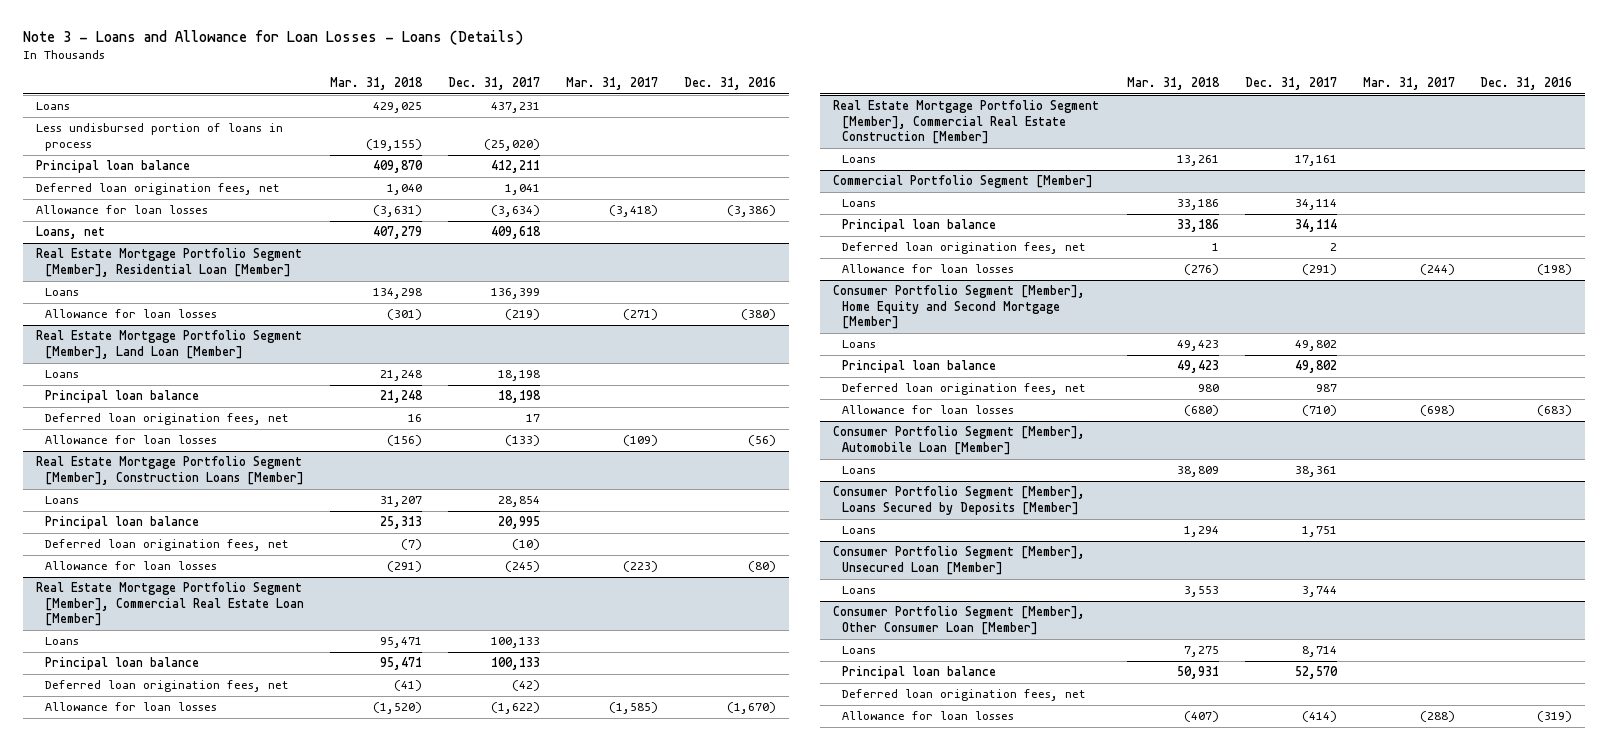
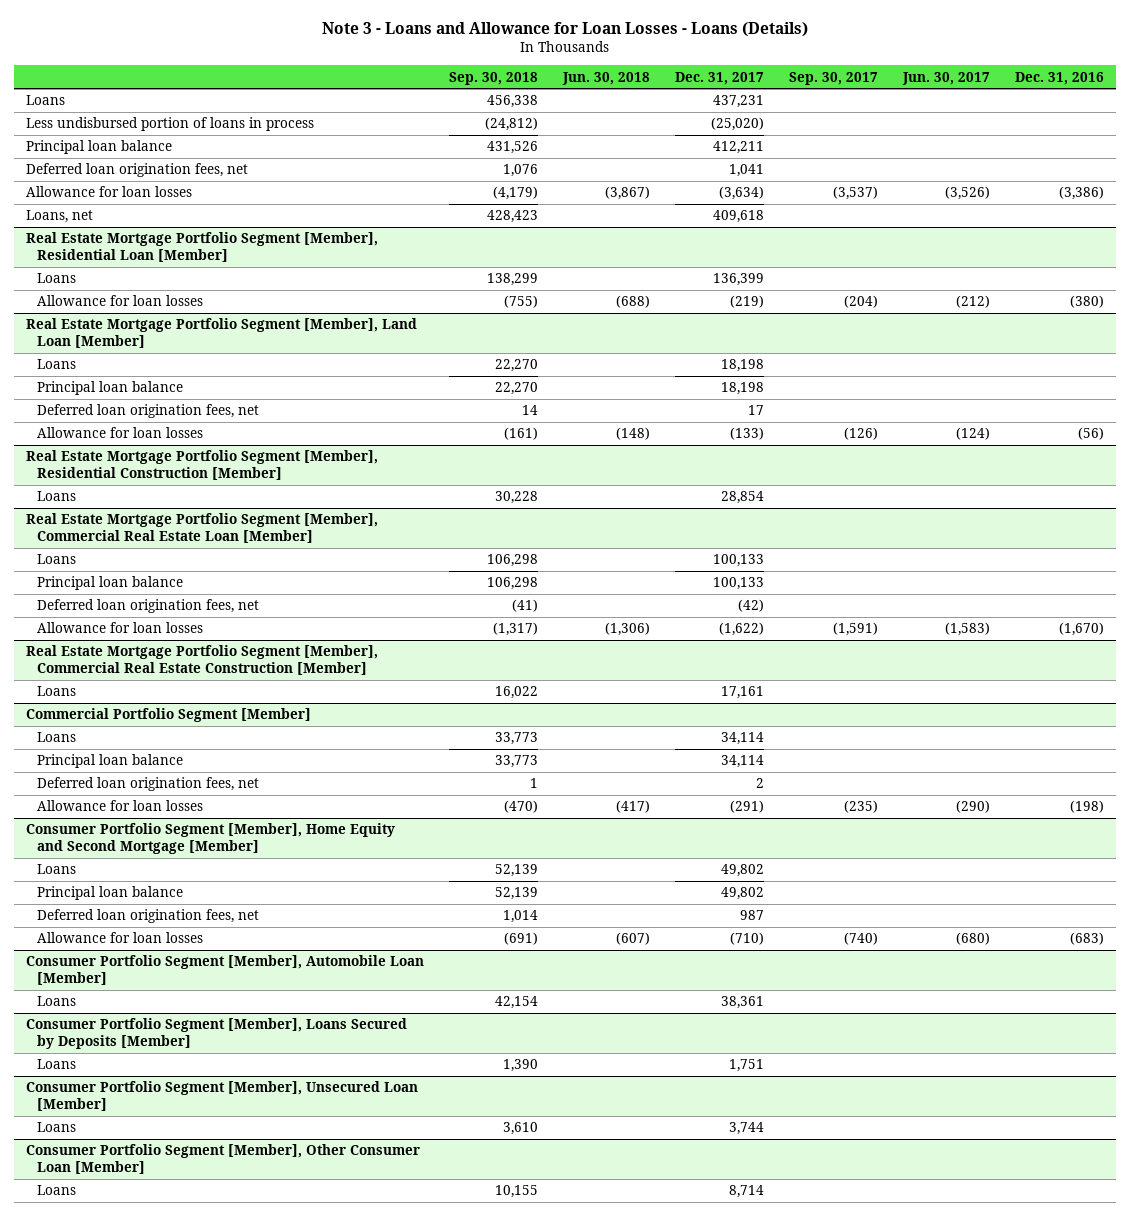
[329,77,423,91] Mar. 31, 2018 -> none
[565,77,658,91] Mar. 31, 2017 -> none
none -> [449,71,539,85] Sep. 30, 2018
none -> [562,71,651,85] Jun. 30, 2018
none -> [788,71,878,85] Sep. 30, 2017
none -> [901,71,990,85] Jun. 30, 2017
[35,456,304,485] Real Estate Mortgage Portfolio Segment [Member], Construction Loans [Member] -> [26,450,379,480] Real Estate Mortgage Portfolio Segment [Member], Residential Construction [Member]
[44,516,199,530] Principal loan balance -> none
[44,539,289,552] Deferred loan origination fees, net -> none
[44,561,217,571] Allowance for loan losses -> none
[841,666,996,680] Principal loan balance -> none
[841,689,1086,702] Deferred loan origination fees, net -> none
[841,711,1014,721] Allowance for loan losses -> none

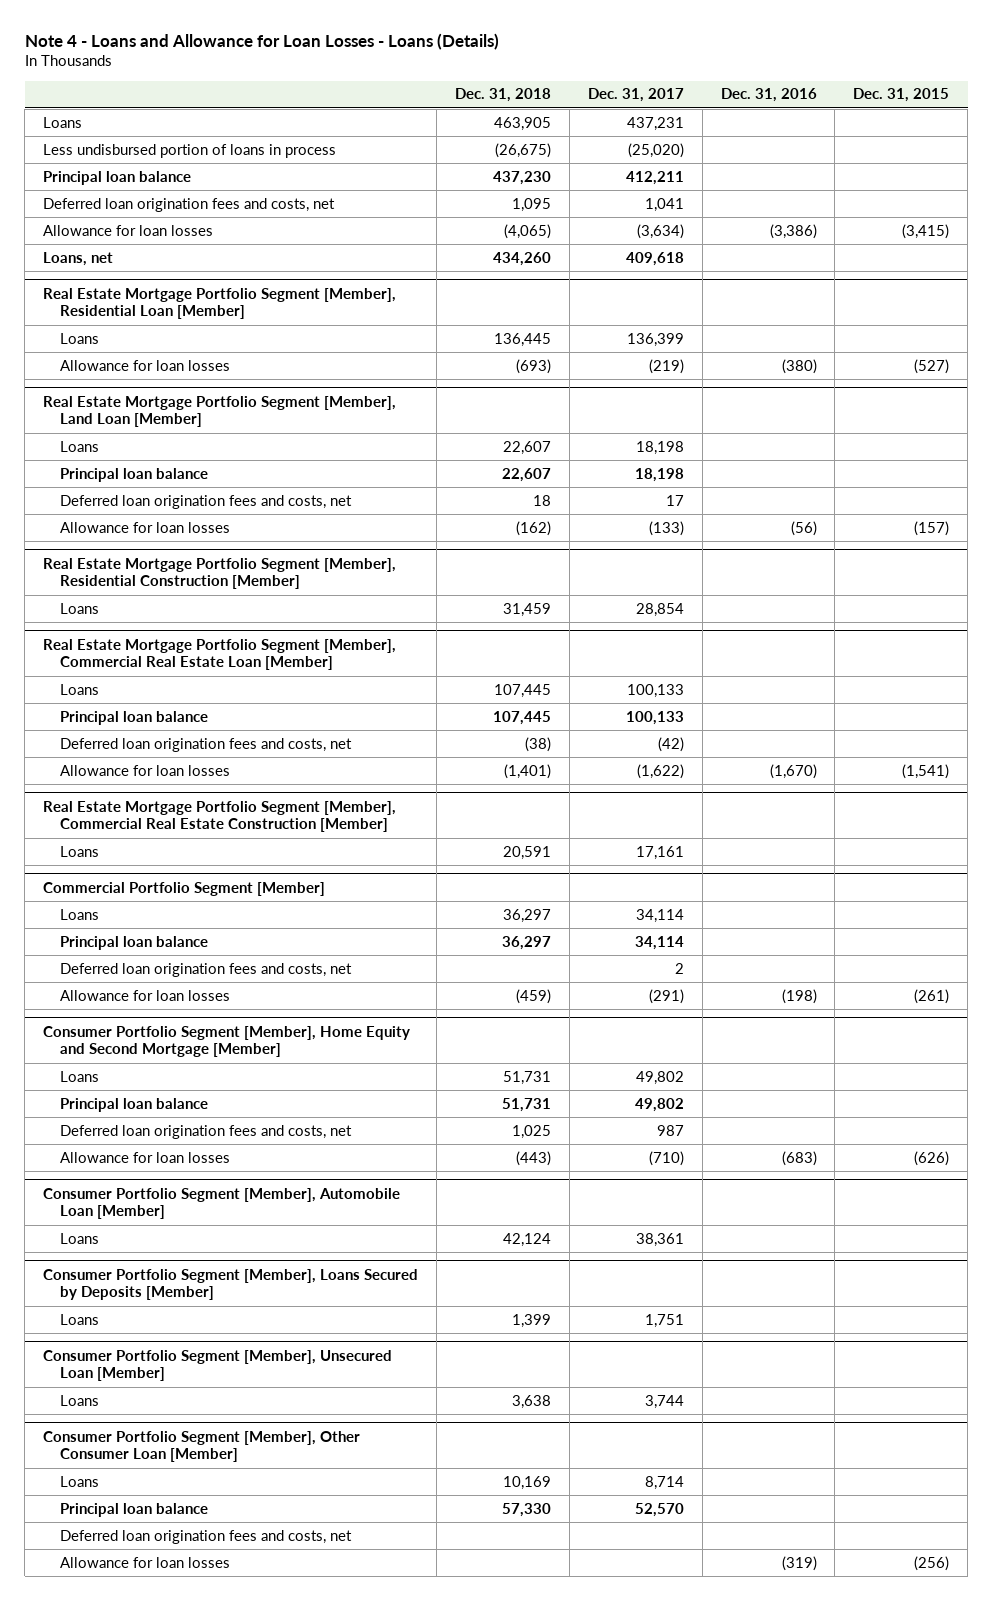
[321,22,808,38] Note 3 - Loans and Allowance for Loan Losses - Loans (Details) -> [24,32,499,50] Note 4 - Loans and Allowance for Loan Losses - Loans (Details)
[449,71,539,85] Sep. 30, 2018 -> none
[562,71,651,85] Jun. 30, 2018 -> none
[788,71,878,85] Sep. 30, 2017 -> none
[901,71,990,85] Jun. 30, 2017 -> none
none -> [454,88,551,103] Dec. 31, 2018
none -> [853,88,950,103] Dec. 31, 2015
[26,163,249,178] Deferred loan origination fees, net -> [43,197,336,212] Deferred loan origination fees and costs, net
[36,404,259,419] Deferred loan origination fees, net -> [59,494,352,509] Deferred loan origination fees and costs, net
[36,599,259,614] Deferred loan origination fees, net -> [59,737,352,752] Deferred loan origination fees and costs, net
[36,777,259,792] Deferred loan origination fees, net -> [59,962,352,977] Deferred loan origination fees and costs, net
[36,909,259,924] Deferred loan origination fees, net -> [59,1124,352,1139] Deferred loan origination fees and costs, net
none -> [59,1502,208,1517] Principal loan balance
none -> [59,1529,352,1544] Deferred loan origination fees and costs, net
none -> [59,1556,230,1568] Allowance for loan losses

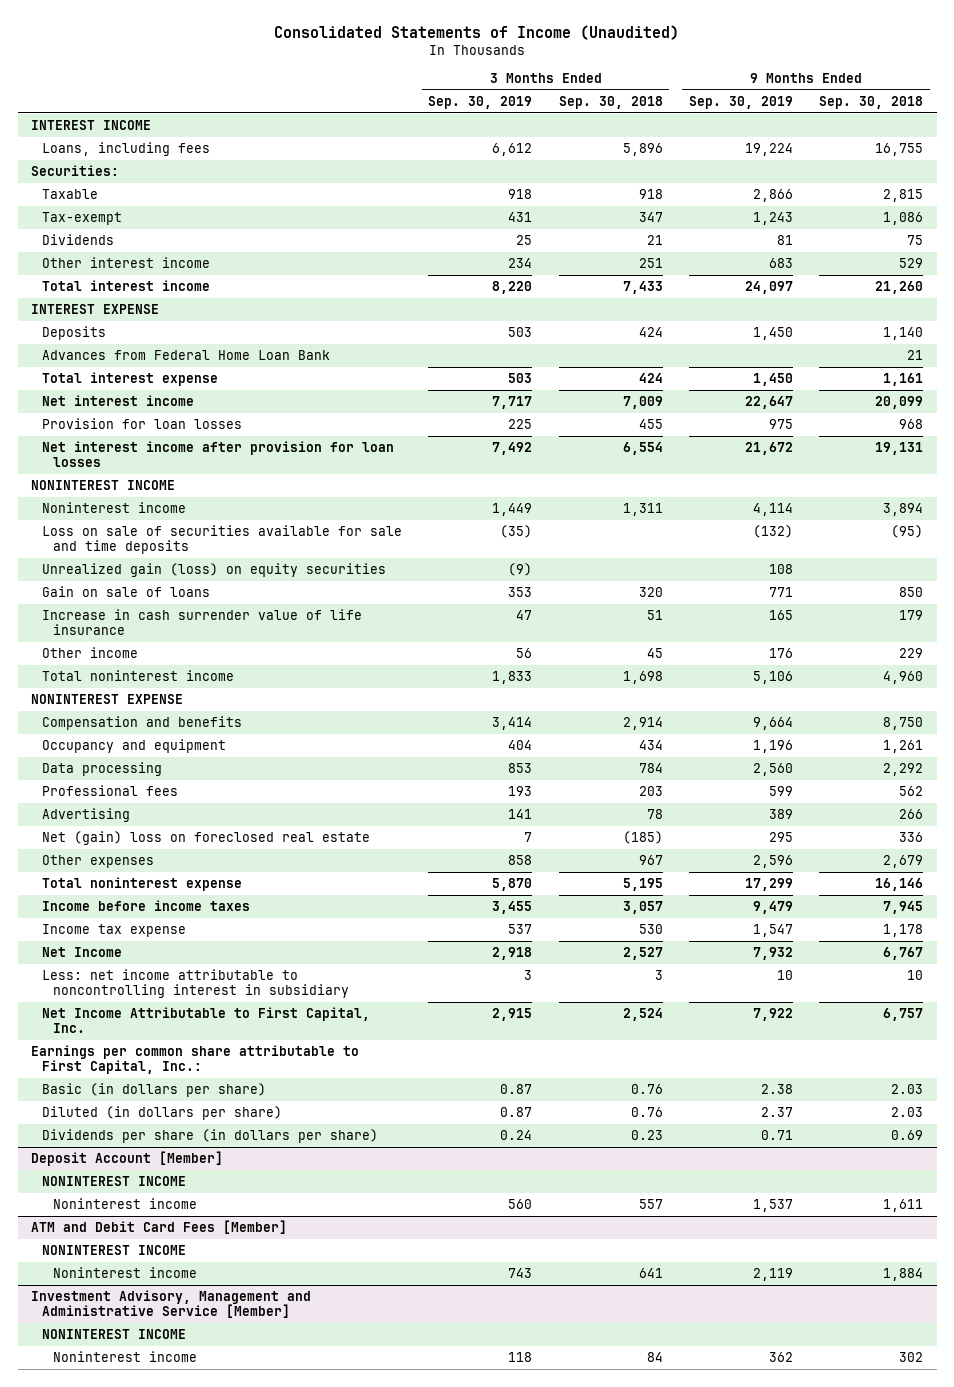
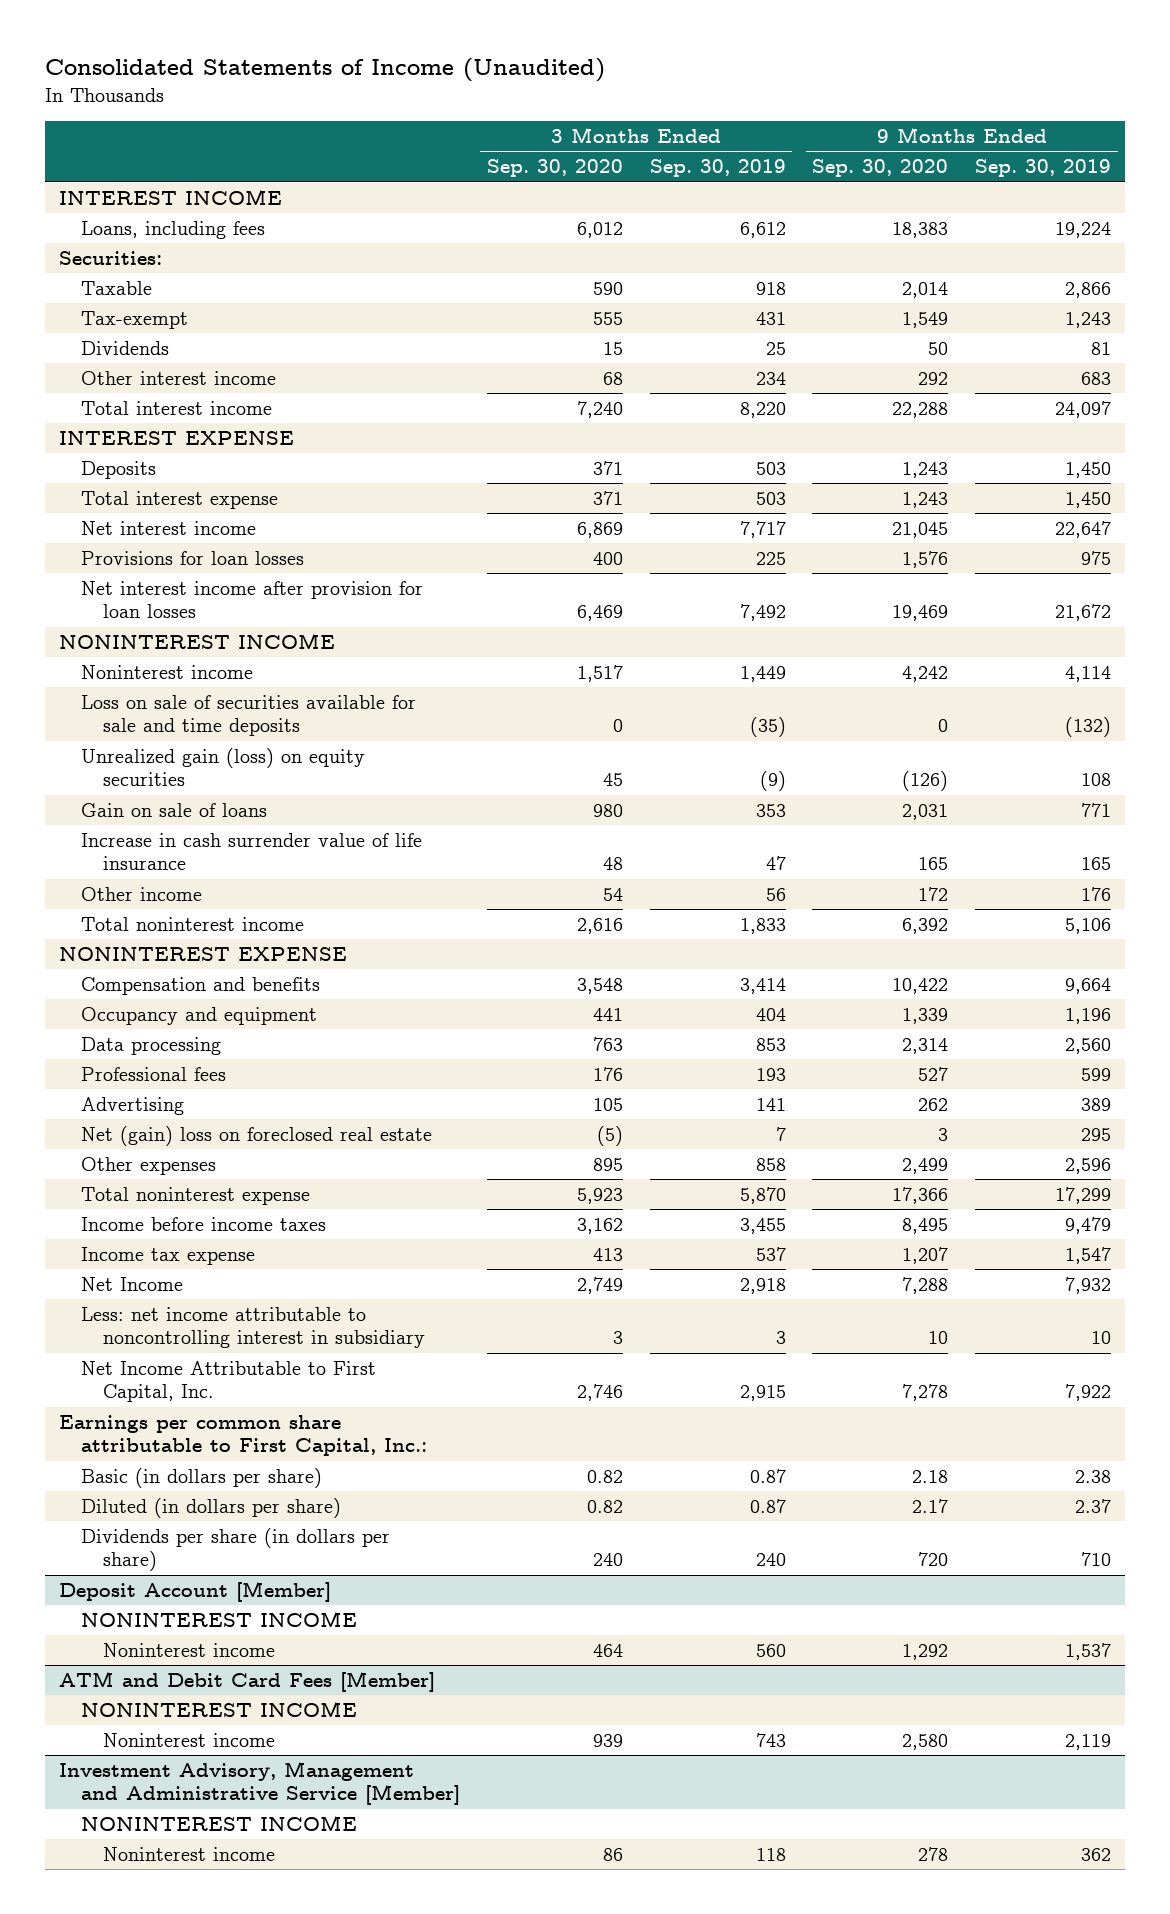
[558,95,663,109] Sep. 30, 2018 -> none
[819,95,924,109] Sep. 30, 2018 -> none
none -> [486,159,623,178] Sep. 30, 2020
none -> [812,159,949,178] Sep. 30, 2020
[42,349,331,360] Advances from Federal Home Loan Bank -> none
[42,417,243,429] Provision for loan losses -> [80,550,304,565] Provisions for loan losses
[500,1129,533,1140] 0.24 -> [755,1552,786,1566] 240
[761,1129,794,1140] 0.71 -> [1081,1551,1112,1566] 710

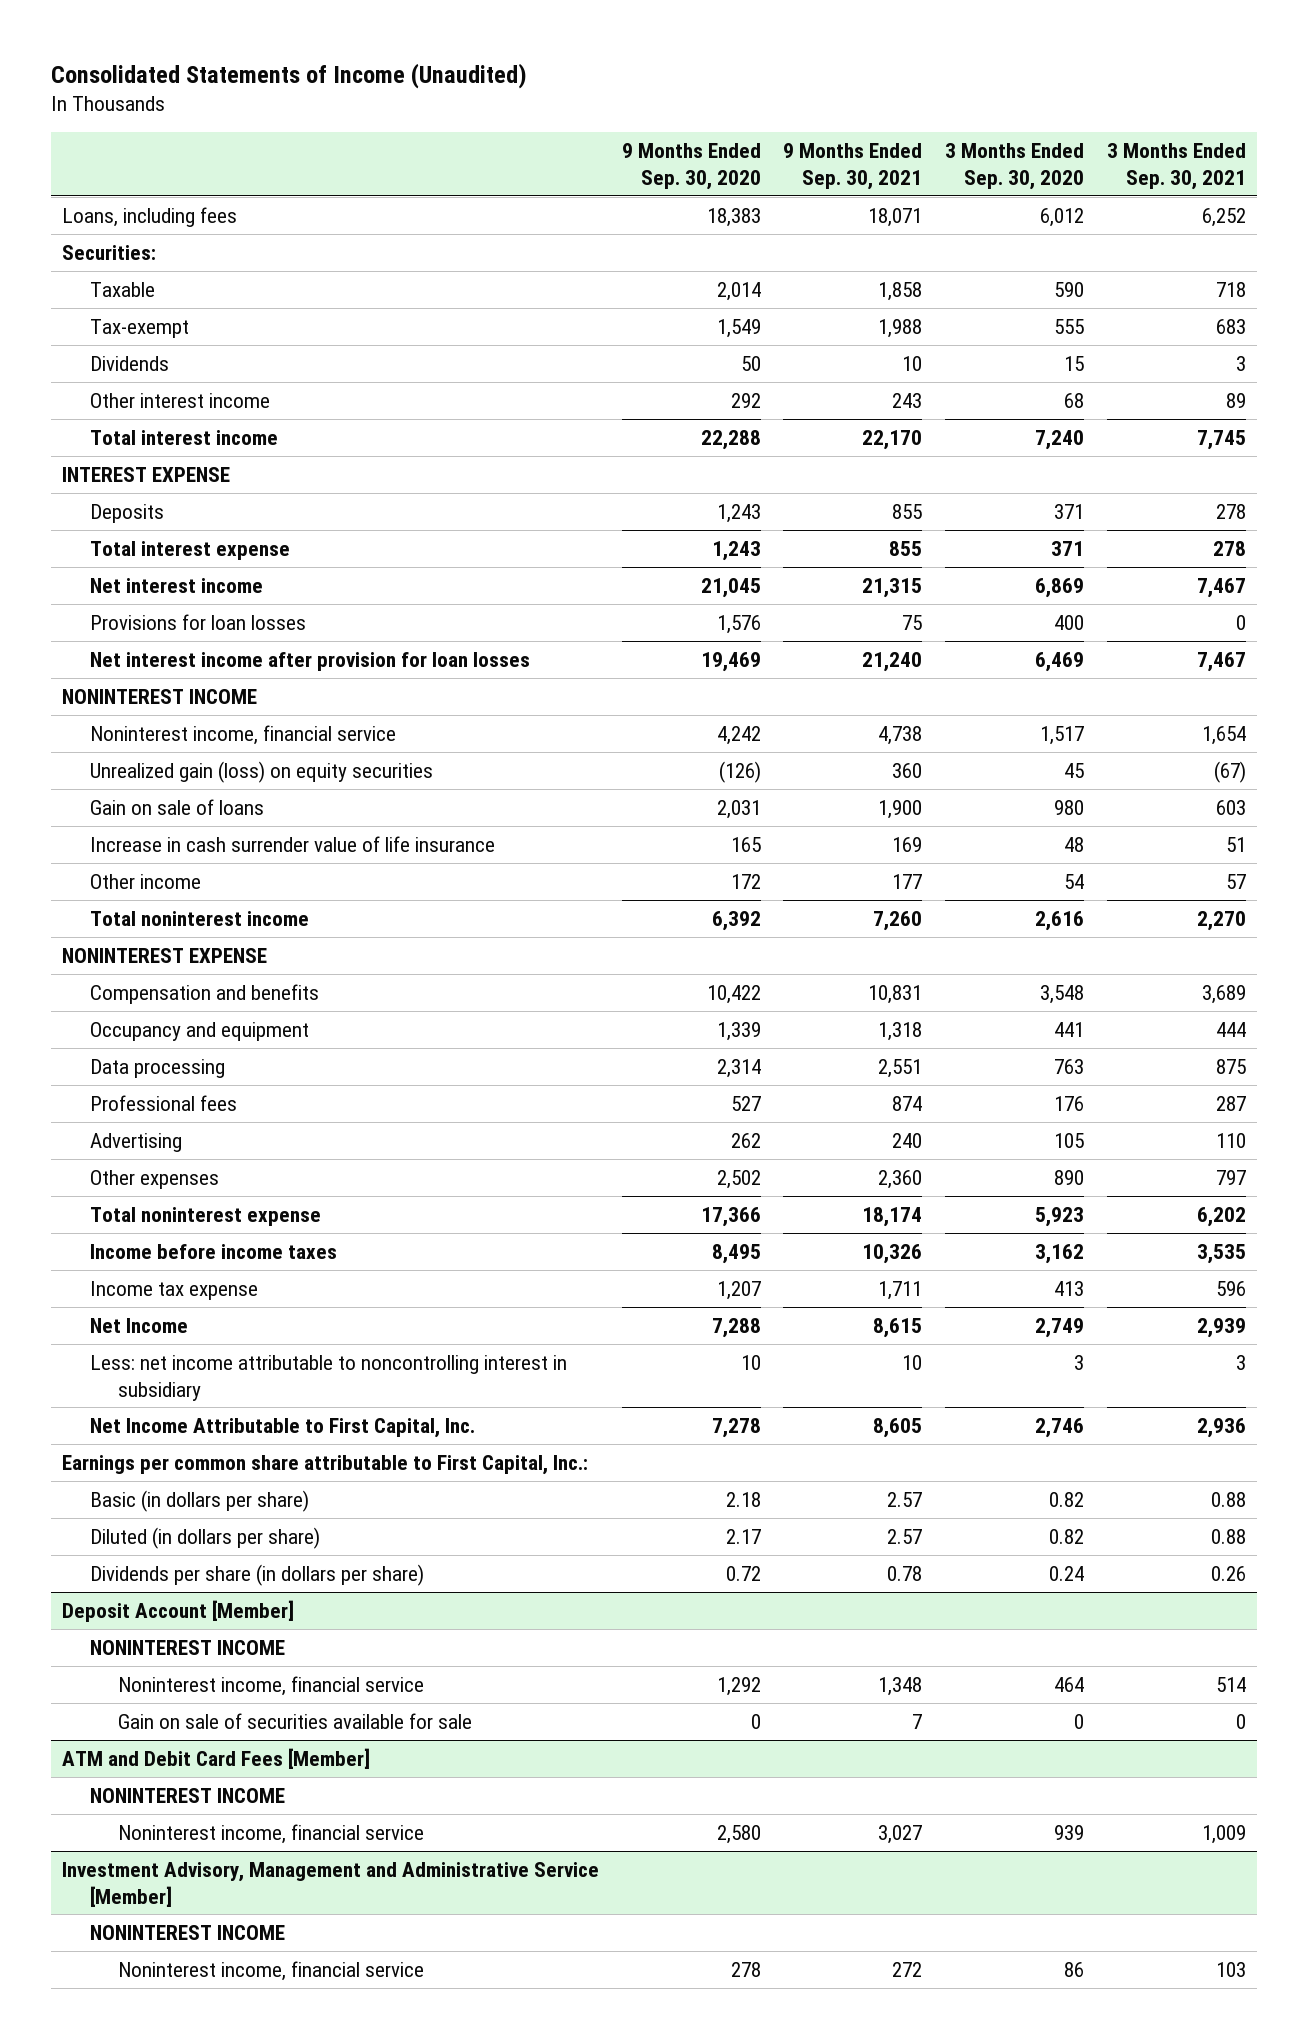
[649,159,786,178] Sep. 30, 2019 -> none
[975,159,1112,178] Sep. 30, 2019 -> none
none -> [783,142,923,190] 9 Months Ended Sep. 30, 2021
none -> [1106,142,1246,190] 3 Months Ended Sep. 30, 2021
[58,188,282,205] INTEREST INCOME -> none
[80,694,416,736] Loss on sale of securities available for sale and time deposits -> none
[80,664,253,679] Noninterest income -> [89,724,396,745] Noninterest income, financial service
[80,1125,432,1146] Net (gain) loss on foreclosed real estate -> none
[592,1157,623,1171] 895 -> [1054,1169,1085,1185] 890
[902,1157,949,1174] 2,499 -> [716,1169,761,1189] 2,502
[592,1552,623,1566] 240 -> [1049,1565,1085,1581] 0.24
[918,1551,949,1566] 720 -> [725,1565,761,1581] 0.72
[103,1642,276,1657] Noninterest income -> [117,1675,424,1696] Noninterest income, financial service
none -> [117,1712,472,1729] Gain on sale of securities available for sale
[103,1732,276,1747] Noninterest income -> [117,1823,424,1844] Noninterest income, financial service
[103,1846,276,1861] Noninterest income -> [117,1960,424,1981] Noninterest income, financial service

